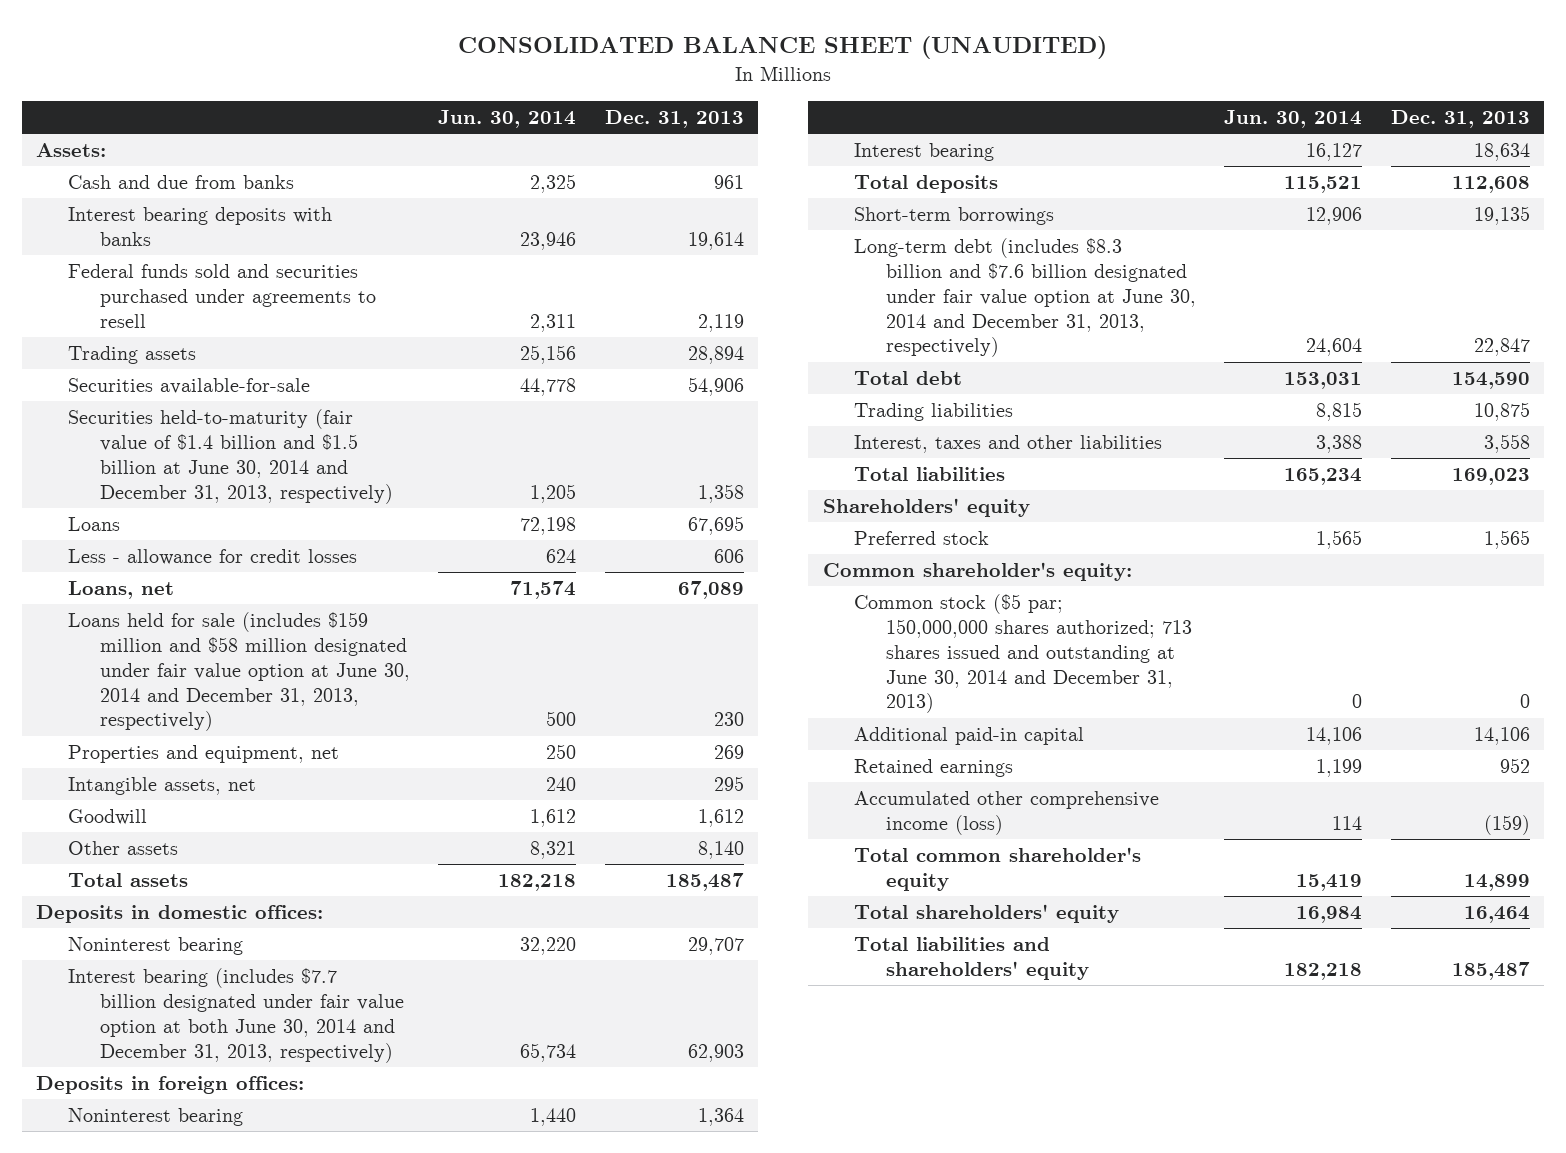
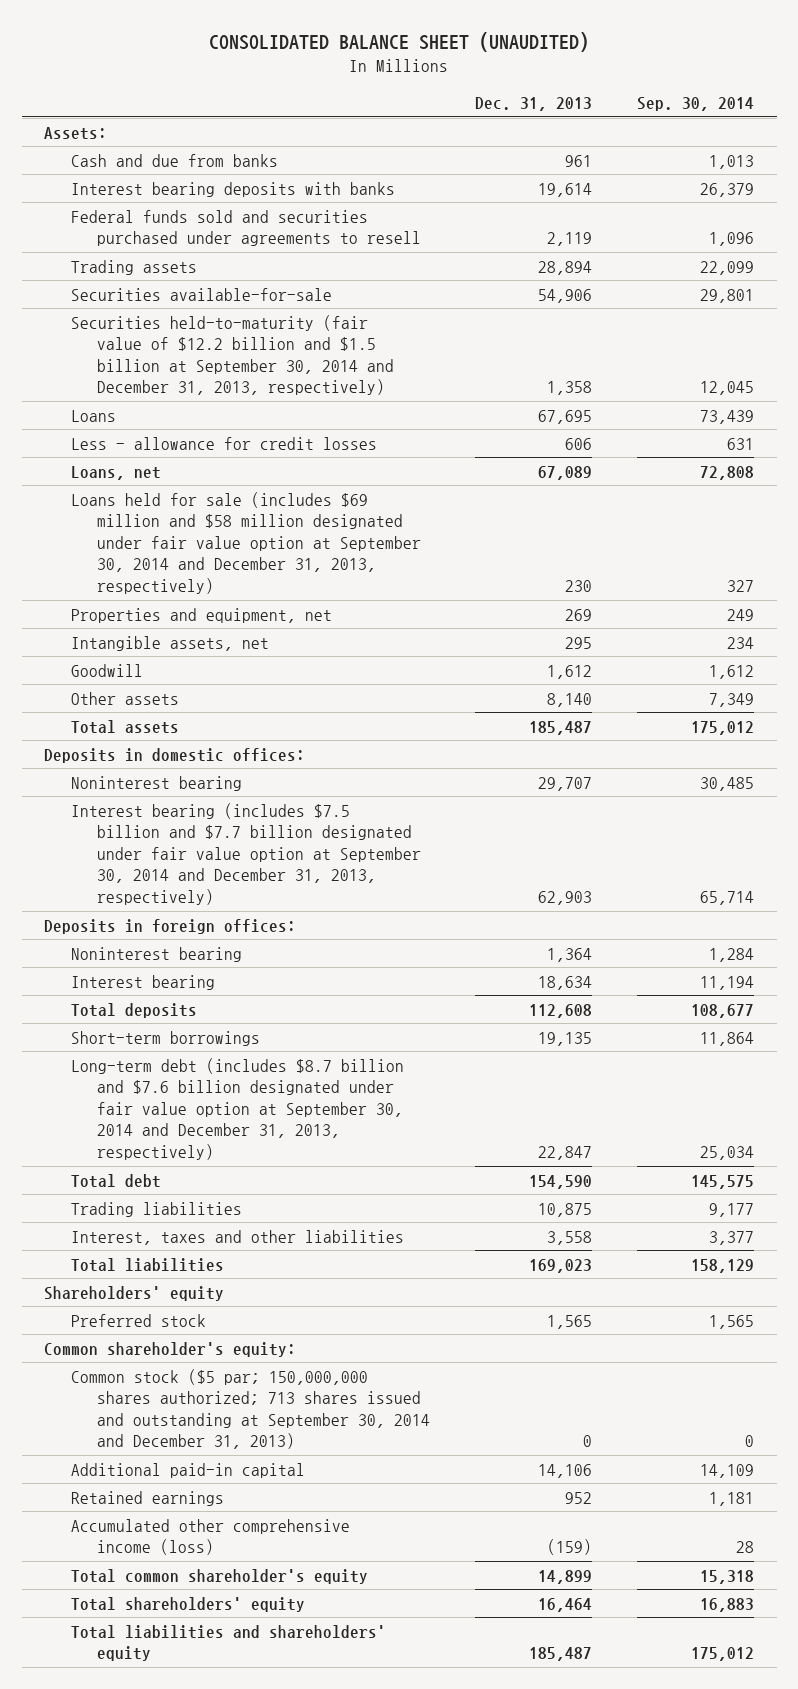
[438,110,577,129] Jun. 30, 2014 -> none
none -> [637,96,755,111] Sep. 30, 2014
[68,409,393,504] Securities held-to-maturity (fair value of $1.4 billion and $1.5 billion at June 30, 2014 and December 31, 2013, respectively) -> [70,314,394,396] Securities held-to-maturity (fair value of $12.2 billion and $1.5 billion at September 30, 2014 and December 31, 2013, respectively)
[68,612,410,732] Loans held for sale (includes $159 million and $58 million designated under fair value option at June 30, 2014 and December 31, 2013, respectively) -> [70,491,421,595] Loans held for sale (includes $69 million and $58 million designated under fair value option at September 30, 2014 and December 31, 2013, respectively)
[68,968,404,1063] Interest bearing (includes $7.7 billion designated under fair value option at both June 30, 2014 and December 31, 2013, respectively) -> [70,802,421,906] Interest bearing (includes $7.5 billion and $7.7 billion designated under fair value option at September 30, 2014 and December 31, 2013, respectively)
[854,238,1196,358] Long-term debt (includes $8.3 billion and $7.6 billion designated under fair value option at June 30, 2014 and December 31, 2013, respectively) -> [70,1057,404,1161] Long-term debt (includes $8.7 billion and $7.6 billion designated under fair value option at September 30, 2014 and December 31, 2013, respectively)
[854,594,1192,714] Common stock ($5 par; 150,000,000 shares authorized; 713 shares issued and outstanding at June 30, 2014 and December 31, 2013) -> [70,1368,430,1450] Common stock ($5 par; 150,000,000 shares authorized; 713 shares issued and outstanding at September 30, 2014 and December 31, 2013)

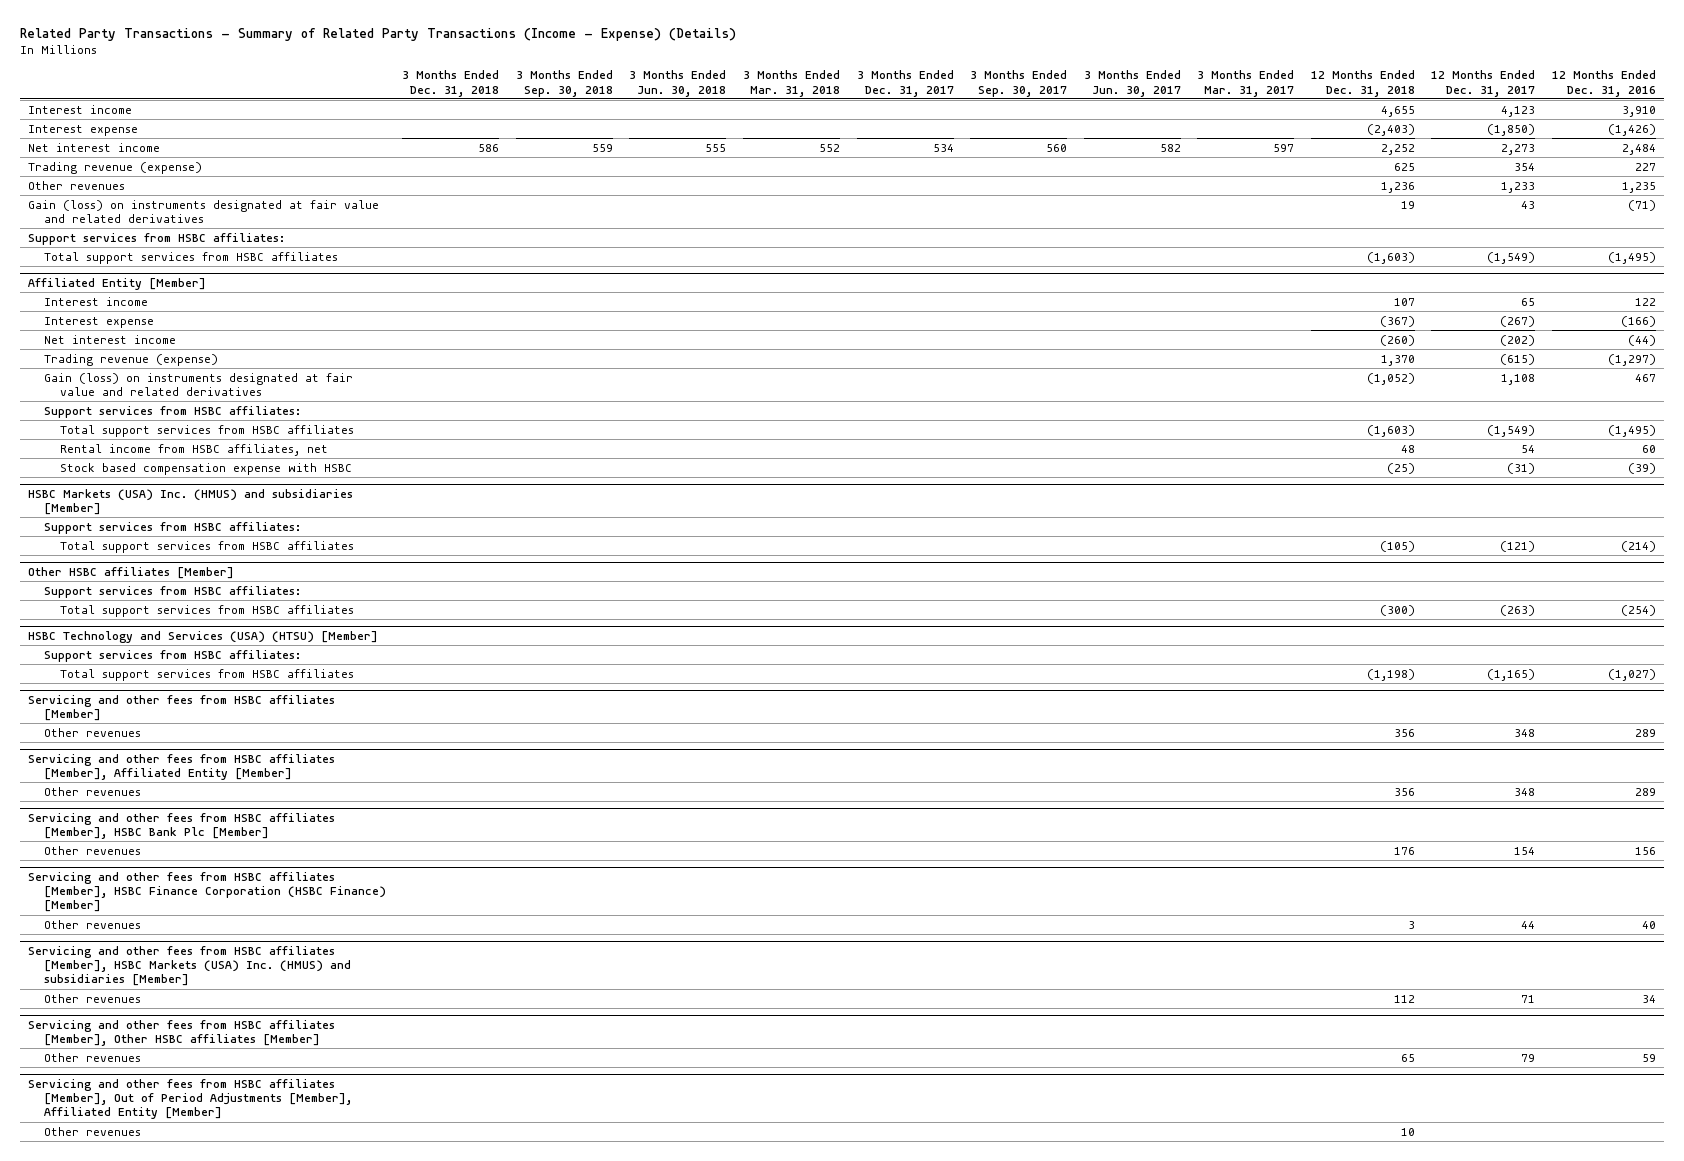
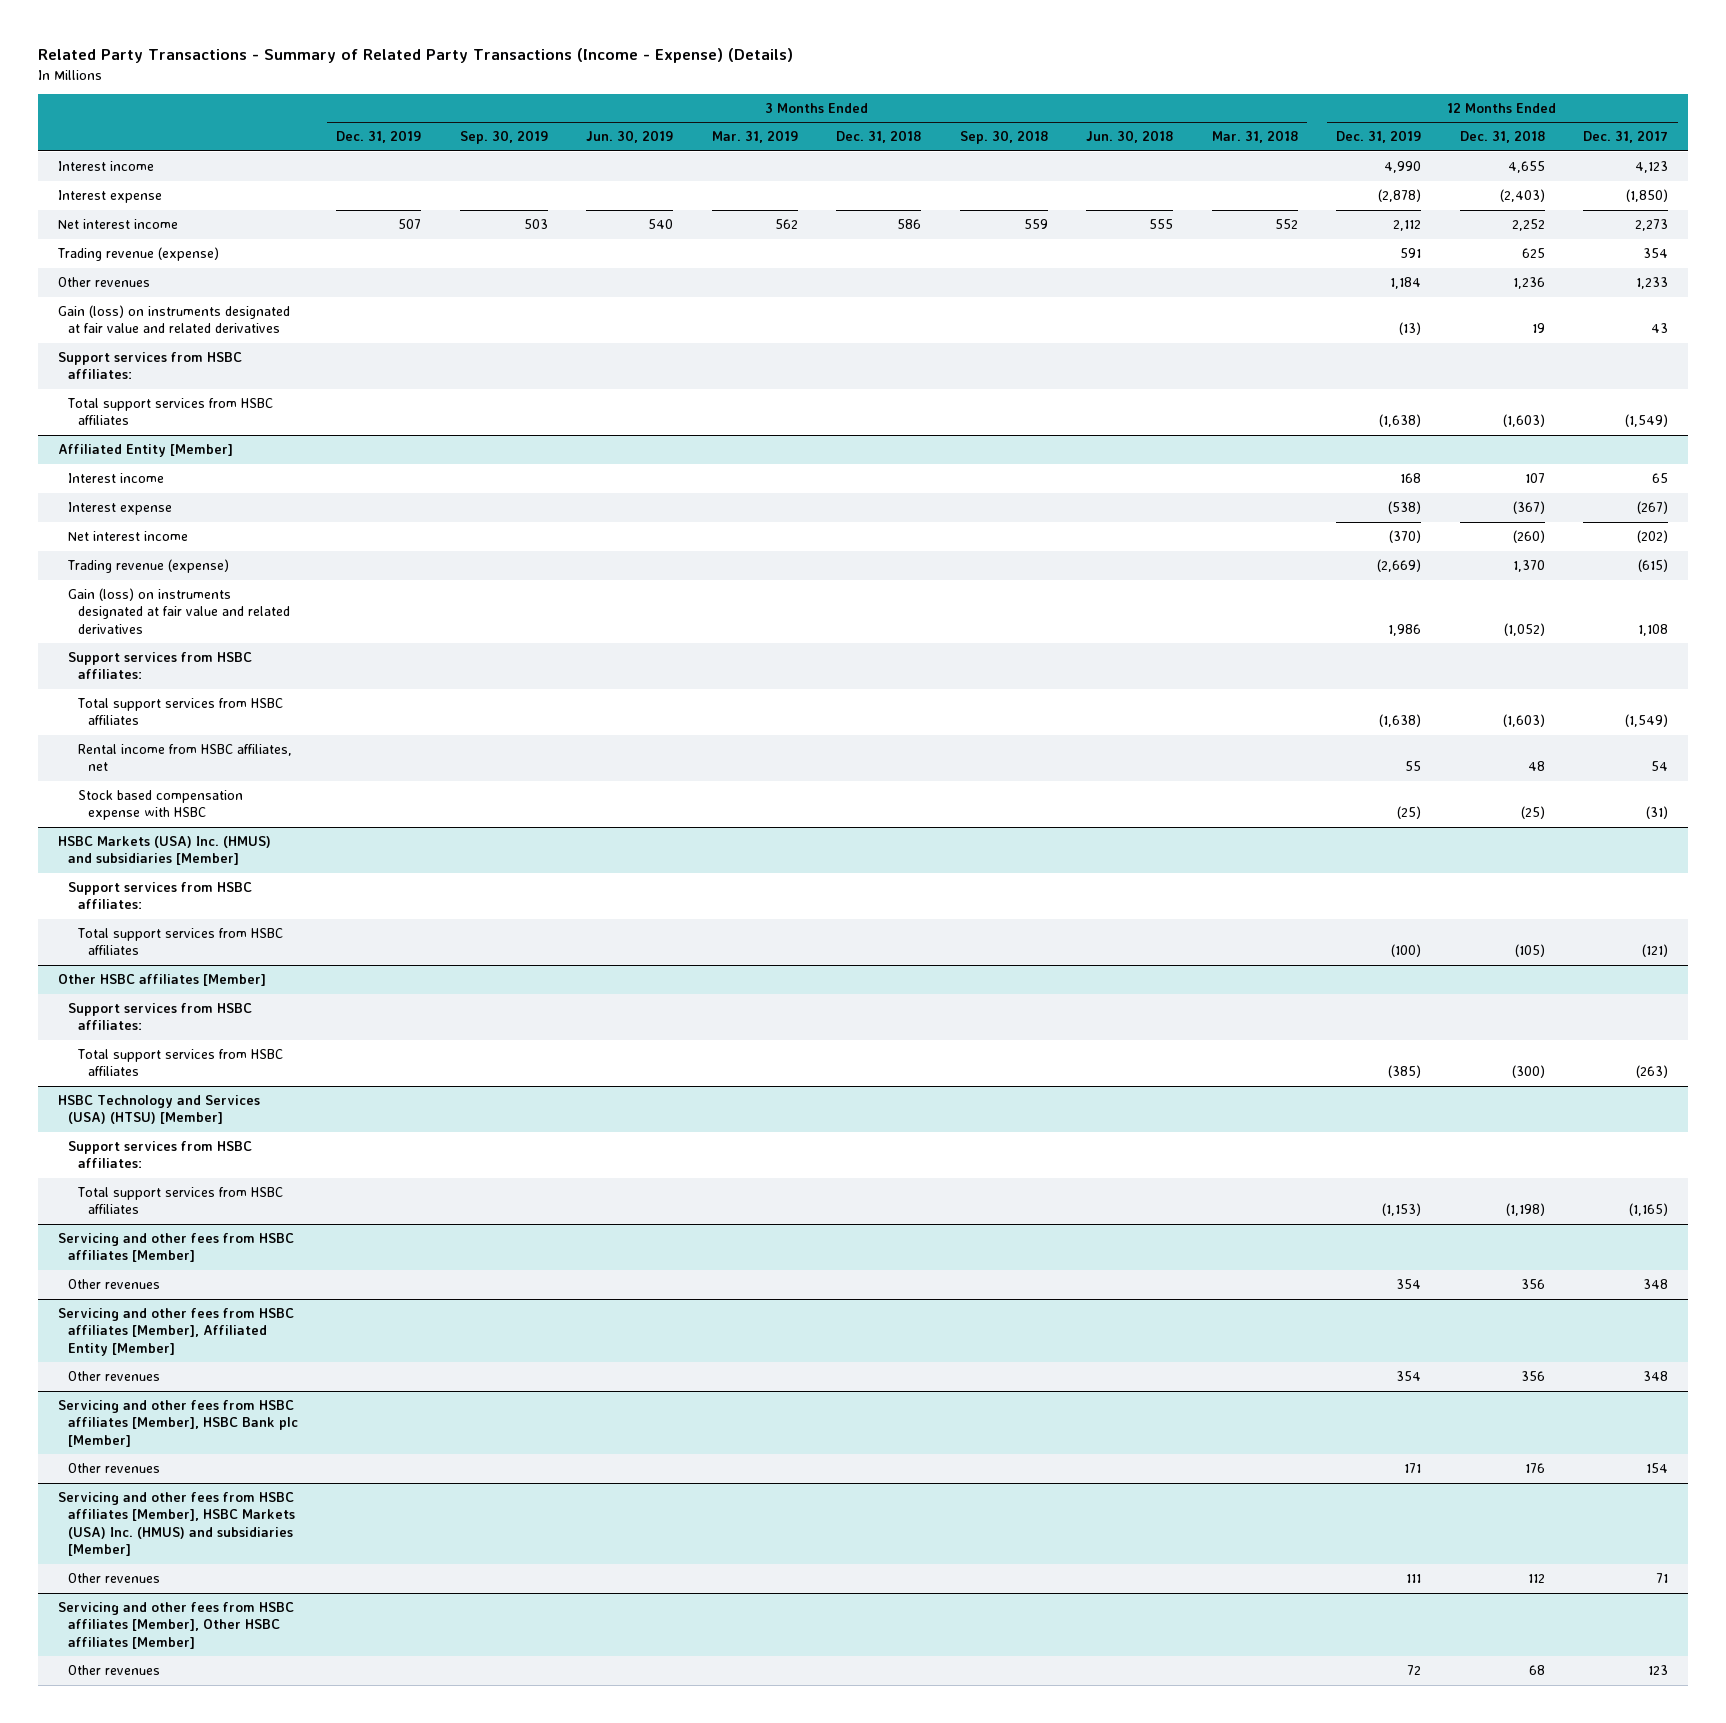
[856,70,954,97] 3 Months Ended Dec. 31, 2017 -> none
[970,70,1068,97] 3 Months Ended Sep. 30, 2017 -> none
[1083,70,1181,97] 3 Months Ended Jun. 30, 2017 -> none
[1197,70,1295,97] 3 Months Ended Mar. 31, 2017 -> none
[1551,70,1656,97] 12 Months Ended Dec. 31, 2016 -> none
none -> [336,130,422,144] Dec. 31, 2019
none -> [459,130,548,145] Sep. 30, 2019
none -> [586,130,674,144] Jun. 30, 2019
none -> [711,130,798,144] Mar. 31, 2019
none -> [1336,130,1422,144] Dec. 31, 2019
[27,812,335,839] Servicing and other fees from HSBC affiliates [Member], HSBC Bank Plc [Member] -> [57,1400,298,1447] Servicing and other fees from HSBC affiliates [Member], HSBC Bank plc [Member]
[27,871,386,913] Servicing and other fees from HSBC affiliates [Member], HSBC Finance Corporation (HSBC Finance) [Member] -> none
[43,919,141,929] Other revenues -> none
[27,1078,352,1120] Servicing and other fees from HSBC affiliates [Member], Out of Period Adjustments [Member], Affiliated Entity [Member] -> none
[43,1126,141,1136] Other revenues -> none
[1400,1053,1415,1062] 65 -> [1528,1665,1545,1676] 68
[1521,1053,1536,1062] 79 -> [1648,1665,1669,1676] 123

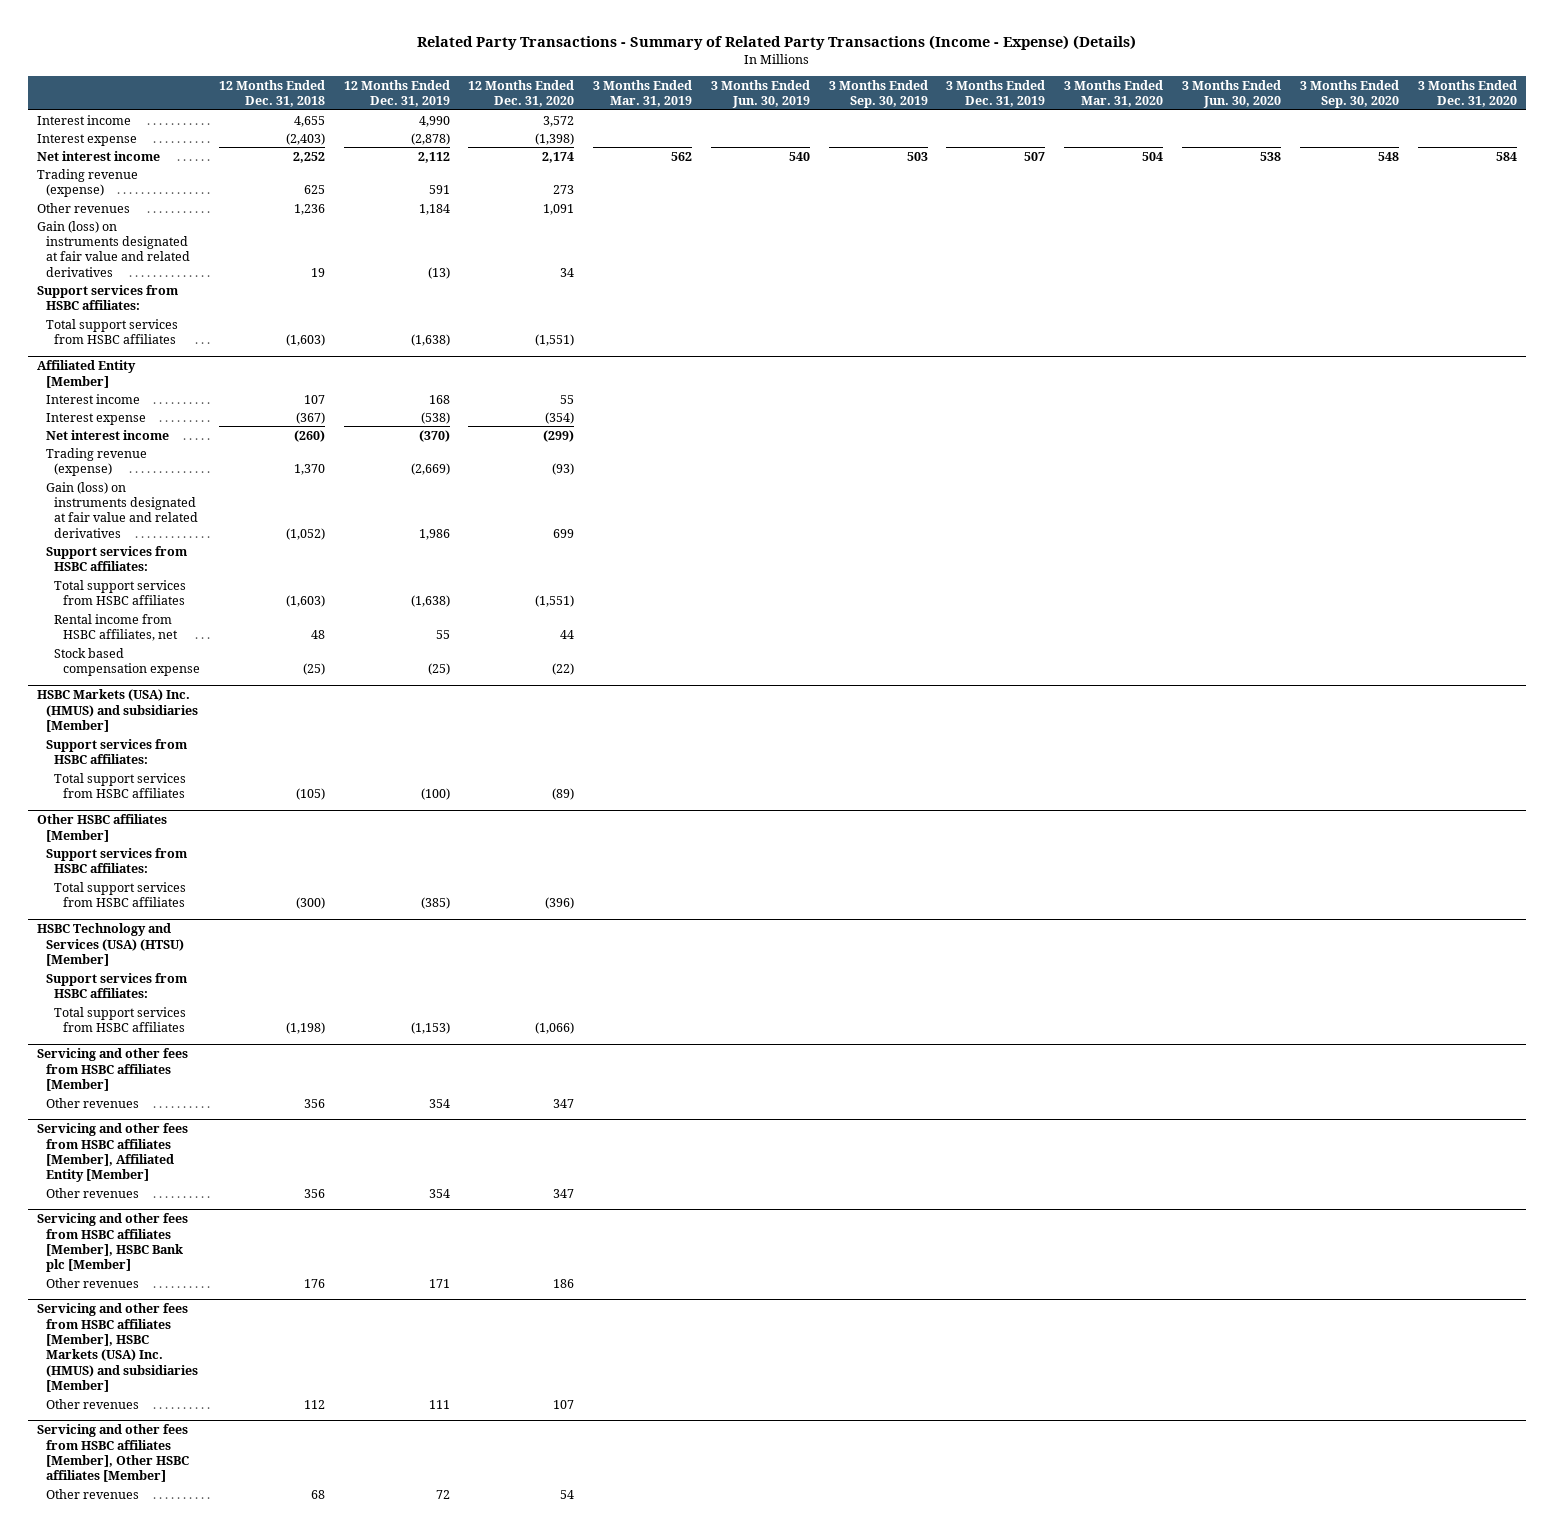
[836,130,922,144] Dec. 31, 2018 -> none
[959,130,1048,145] Sep. 30, 2018 -> none
[1086,130,1174,144] Jun. 30, 2018 -> none
[1211,130,1298,144] Mar. 31, 2018 -> none
[1583,130,1669,144] Dec. 31, 2017 -> none
none -> [468,79,575,108] 12 Months Ended Dec. 31, 2020
none -> [1064,79,1164,108] 3 Months Ended Mar. 31, 2020
none -> [1181,79,1281,109] 3 Months Ended Jun. 30, 2020
none -> [1299,79,1399,109] 3 Months Ended Sep. 30, 2020
none -> [1417,79,1517,108] 3 Months Ended Dec. 31, 2020
[77,790,243,821] Stock based compensation expense with HSBC -> [54,647,201,677] Stock based compensation expense

